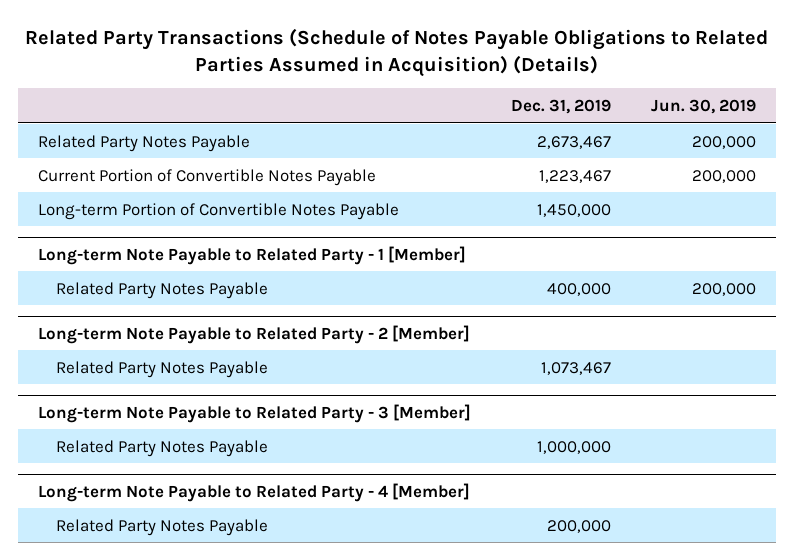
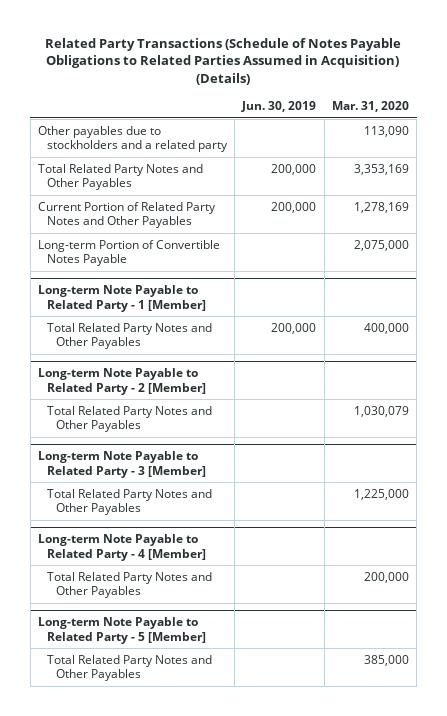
[510,98,611,114] Dec. 31, 2019 -> none
none -> [331,101,409,113] Mar. 31, 2020
none -> [37,125,228,153] Other payables due to stockholders and a related party
[37,134,250,152] Related Party Notes Payable -> [37,163,203,191] Total Related Party Notes and Other Payables
[37,168,376,186] Current Portion of Convertible Notes Payable -> [37,201,216,229] Current Portion of Related Party Notes and Other Payables
[56,281,269,299] Related Party Notes Payable -> [46,322,212,350] Total Related Party Notes and Other Payables
[56,360,269,378] Related Party Notes Payable -> [46,405,212,433] Total Related Party Notes and Other Payables
[56,439,269,457] Related Party Notes Payable -> [46,488,212,516] Total Related Party Notes and Other Payables
[56,518,269,536] Related Party Notes Payable -> [46,571,212,599] Total Related Party Notes and Other Payables
none -> [37,617,206,644] Long-term Note Payable to Related Party - 5 [Member]
none -> [46,654,212,682] Total Related Party Notes and Other Payables

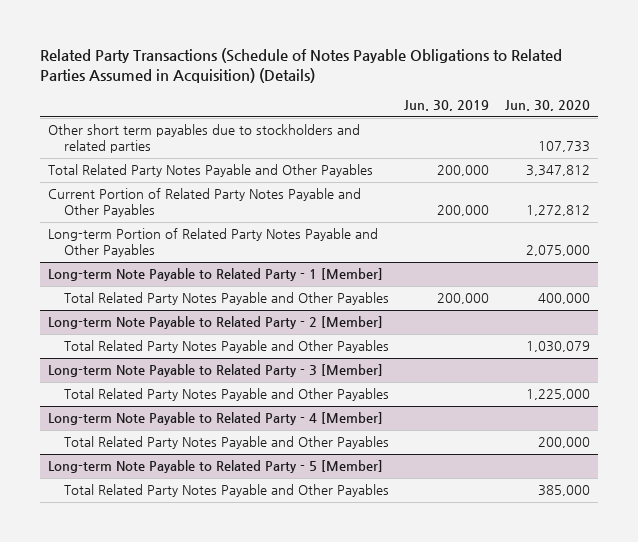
[331,101,409,113] Mar. 31, 2020 -> none
none -> [505,99,591,111] Jun. 30, 2020
[37,125,228,153] Other payables due to stockholders and a related party -> [47,124,360,154] Other short term payables due to stockholders and related parties
[37,163,203,191] Total Related Party Notes and Other Payables -> [47,164,373,178] Total Related Party Notes Payable and Other Payables
[37,201,216,229] Current Portion of Related Party Notes and Other Payables -> [47,188,361,218] Current Portion of Related Party Notes Payable and Other Payables
[37,239,220,267] Long-term Portion of Convertible Notes Payable -> [47,228,378,258] Long-term Portion of Related Party Notes Payable and Other Payables
[46,322,212,350] Total Related Party Notes and Other Payables -> [63,292,389,306] Total Related Party Notes Payable and Other Payables
[46,405,212,433] Total Related Party Notes and Other Payables -> [63,340,389,354] Total Related Party Notes Payable and Other Payables
[46,488,212,516] Total Related Party Notes and Other Payables -> [63,388,389,402] Total Related Party Notes Payable and Other Payables
[46,571,212,599] Total Related Party Notes and Other Payables -> [63,436,389,450] Total Related Party Notes Payable and Other Payables
[46,654,212,682] Total Related Party Notes and Other Payables -> [63,484,389,498] Total Related Party Notes Payable and Other Payables

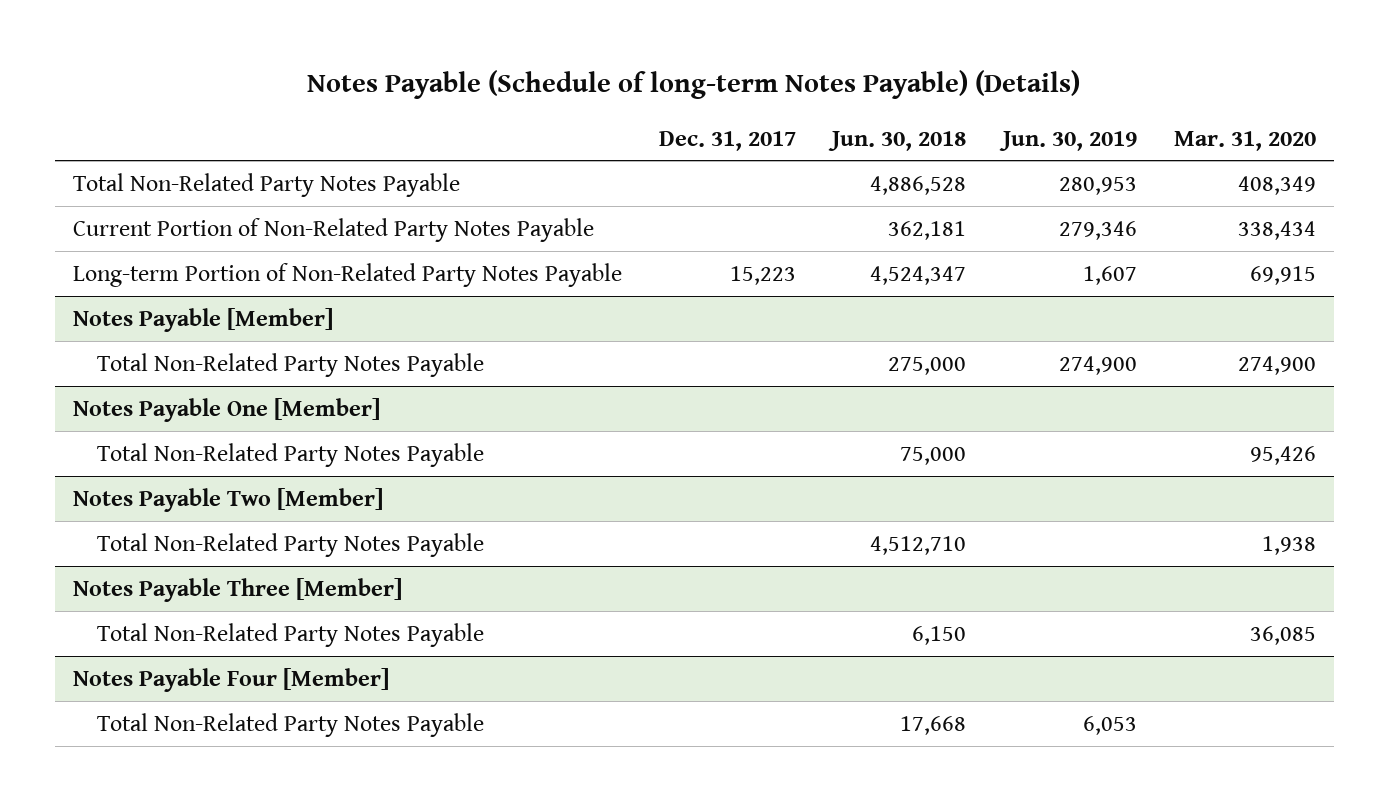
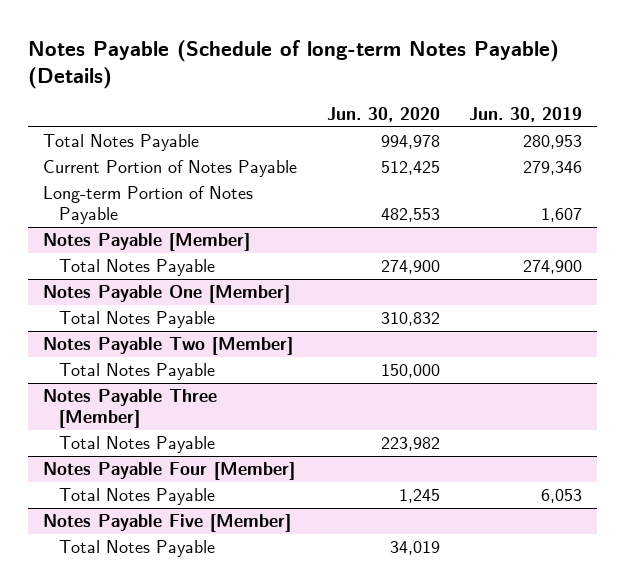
[658,130,796,151] Dec. 31, 2017 -> none
[828,130,967,151] Jun. 30, 2018 -> none
[1173,130,1316,151] Mar. 31, 2020 -> none
none -> [326,106,440,122] Jun. 30, 2020
[72,172,460,197] Total Non-Related Party Notes Payable -> [43,134,200,152] Total Notes Payable
[72,217,594,242] Current Portion of Non-Related Party Notes Payable -> [43,160,298,178] Current Portion of Notes Payable
[72,262,622,287] Long-term Portion of Non-Related Party Notes Payable -> [43,186,254,225] Long-term Portion of Notes Payable
[96,352,484,377] Total Non-Related Party Notes Payable -> [59,259,216,277] Total Notes Payable
[96,442,484,467] Total Non-Related Party Notes Payable -> [59,311,216,329] Total Notes Payable
[96,532,484,557] Total Non-Related Party Notes Payable -> [59,363,216,381] Total Notes Payable
[96,622,484,647] Total Non-Related Party Notes Payable -> [59,436,216,454] Total Notes Payable
[96,712,484,737] Total Non-Related Party Notes Payable -> [59,488,216,506] Total Notes Payable
none -> [43,514,292,533] Notes Payable Five [Member]
none -> [59,540,216,558] Total Notes Payable

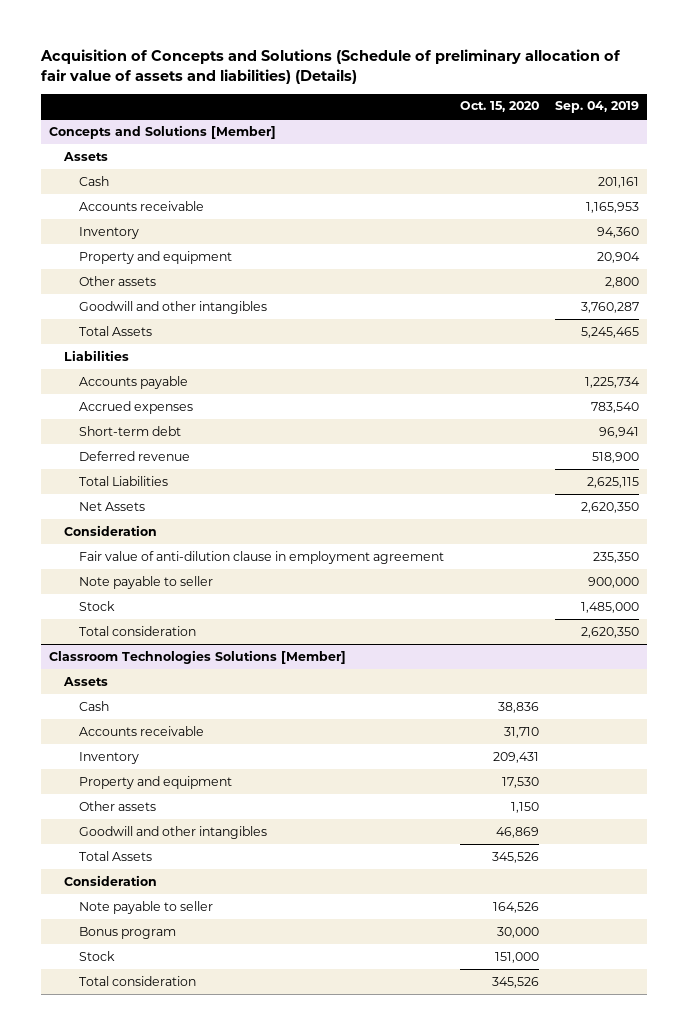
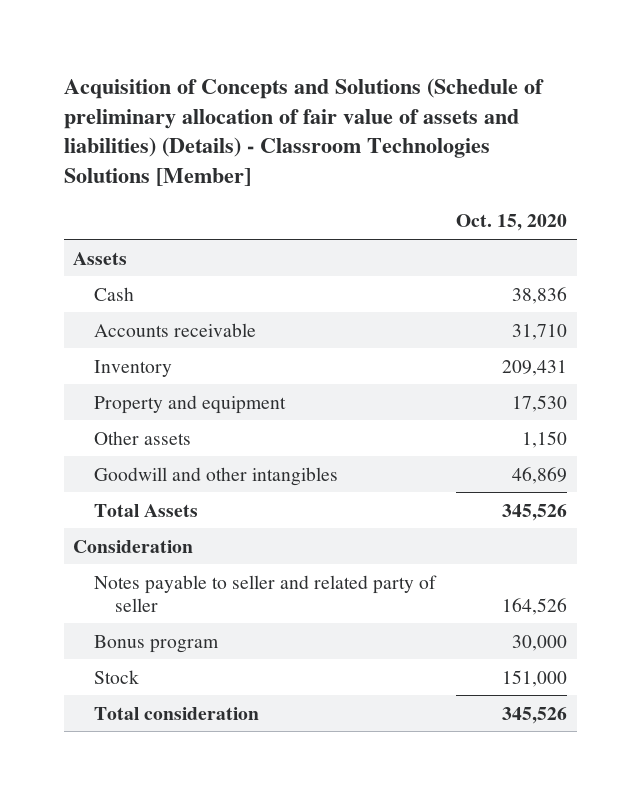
[40,49,622,84] Acquisition of Concepts and Solutions (Schedule of preliminary allocation of fair value of assets and liabilities) (Details) -> [63,77,544,187] Acquisition of Concepts and Solutions (Schedule of preliminary allocation of fair value of assets and liabilities) (Details) - Classroom Technologies Solutions [Member]
[554,101,639,114] Sep. 04, 2019 -> none
[49,124,277,139] Concepts and Solutions [Member] -> none
[63,151,109,161] Assets -> none
[78,175,109,186] Cash -> none
[78,200,204,211] Accounts receivable -> none
[78,226,139,239] Inventory -> none
[78,250,232,264] Property and equipment -> none
[78,275,156,286] Other assets -> none
[78,300,267,314] Goodwill and other intangibles -> none
[78,325,152,336] Total Assets -> none
[64,349,130,361] Liabilities -> none
[78,375,188,389] Accounts payable -> none
[78,400,193,414] Accrued expenses -> none
[78,425,181,436] Short-term debt -> none
[78,450,190,461] Deferred revenue -> none
[78,475,168,486] Total Liabilities -> none
[78,501,145,511] Net Assets -> none
[64,524,158,536] Consideration -> none
[78,550,444,564] Fair value of anti-dilution clause in employment agreement -> none
[78,575,213,589] Note payable to seller -> none
[78,600,115,611] Stock -> none
[78,625,196,636] Total consideration -> none
[49,649,347,664] Classroom Technologies Solutions [Member] -> none
[78,900,213,914] Note payable to seller -> [93,574,437,612] Notes payable to seller and related party of seller

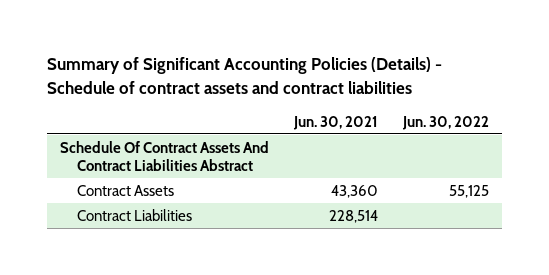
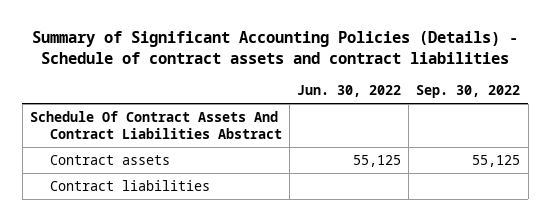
[292,115,378,130] Jun. 30, 2021 -> none
none -> [416,85,521,99] Sep. 30, 2022
[77,184,175,196] Contract Assets -> [49,154,170,165] Contract assets
[77,208,193,221] Contract Liabilities -> [49,179,210,191] Contract liabilities

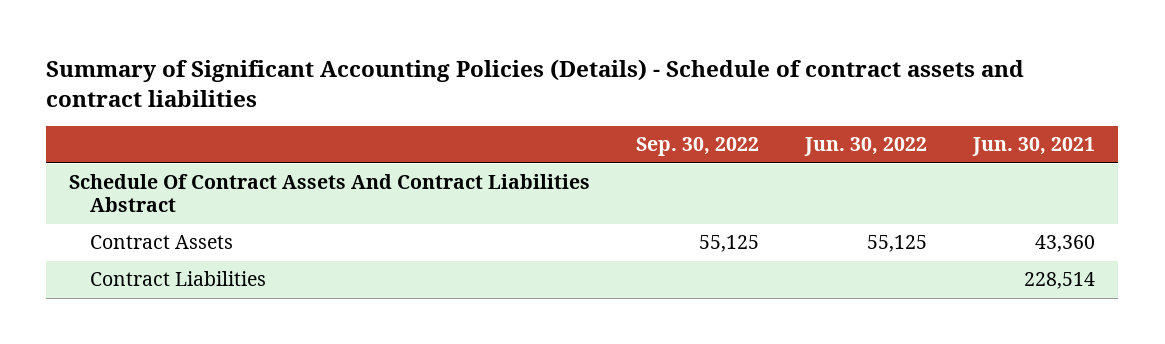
none -> [972,137,1096,157] Jun. 30, 2021
[49,154,170,165] Contract assets -> [90,235,234,250] Contract Assets
[49,179,210,191] Contract liabilities -> [90,271,267,287] Contract Liabilities

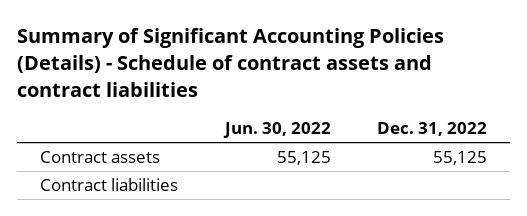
[636,137,760,157] Sep. 30, 2022 -> none
[972,137,1096,157] Jun. 30, 2021 -> none
none -> [377,122,488,137] Dec. 31, 2022
[69,174,591,213] Schedule Of Contract Assets And Contract Liabilities Abstract -> none
[90,235,234,250] Contract Assets -> [40,151,161,164] Contract assets
[90,271,267,287] Contract Liabilities -> [40,178,179,192] Contract liabilities

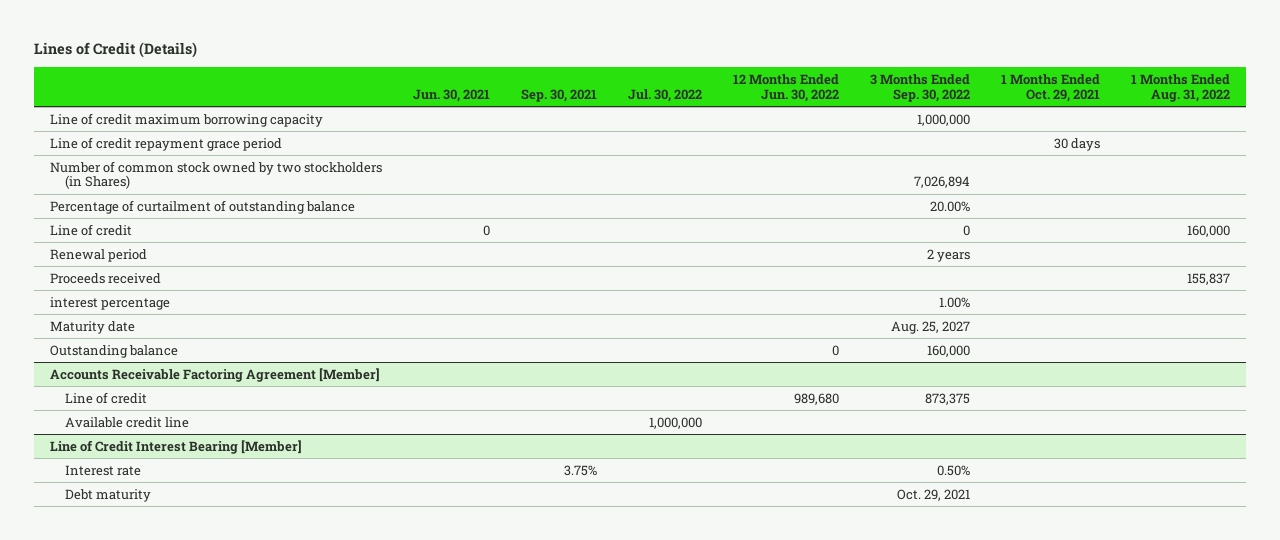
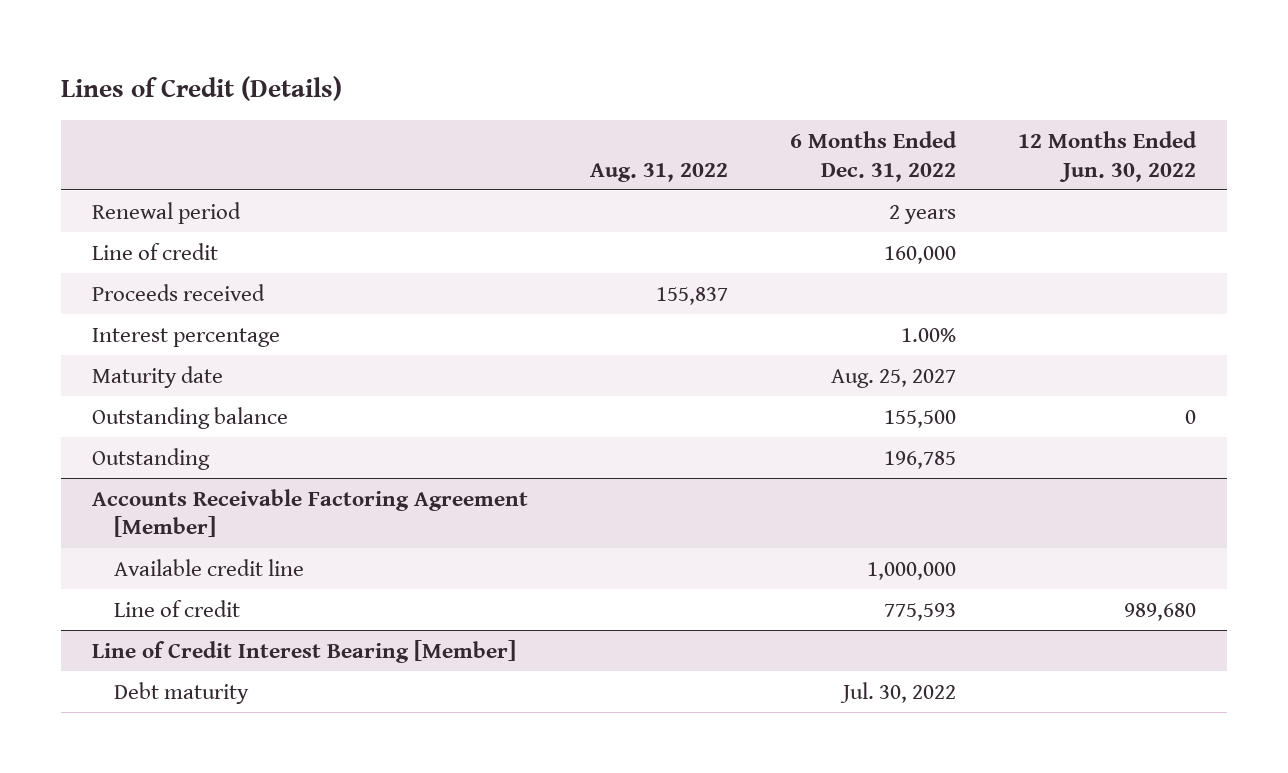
[412,88,490,102] Jun. 30, 2021 -> none
[520,88,597,102] Sep. 30, 2021 -> none
[627,88,702,102] Jul. 30, 2022 -> none
[870,73,971,102] 3 Months Ended Sep. 30, 2022 -> none
[1001,73,1101,102] 1 Months Ended Oct. 29, 2021 -> none
[1131,73,1231,102] 1 Months Ended Aug. 31, 2022 -> none
none -> [589,162,728,182] Aug. 31, 2022
none -> [789,131,957,182] 6 Months Ended Dec. 31, 2022
[49,112,323,127] Line of credit maximum borrowing capacity -> none
[49,136,282,151] Line of credit repayment grace period -> none
[49,160,382,190] Number of common stock owned by two stockholders (in Shares) -> none
[49,199,355,214] Percentage of curtailment of outstanding balance -> none
[49,223,132,236] Line of credit -> [92,242,219,260] Line of credit
[49,296,170,310] interest percentage -> [92,327,281,347] Interest percentage
none -> [92,447,211,470] Outstanding
[64,391,147,404] Line of credit -> [113,599,240,617] Line of credit
[64,464,141,476] Interest rate -> none

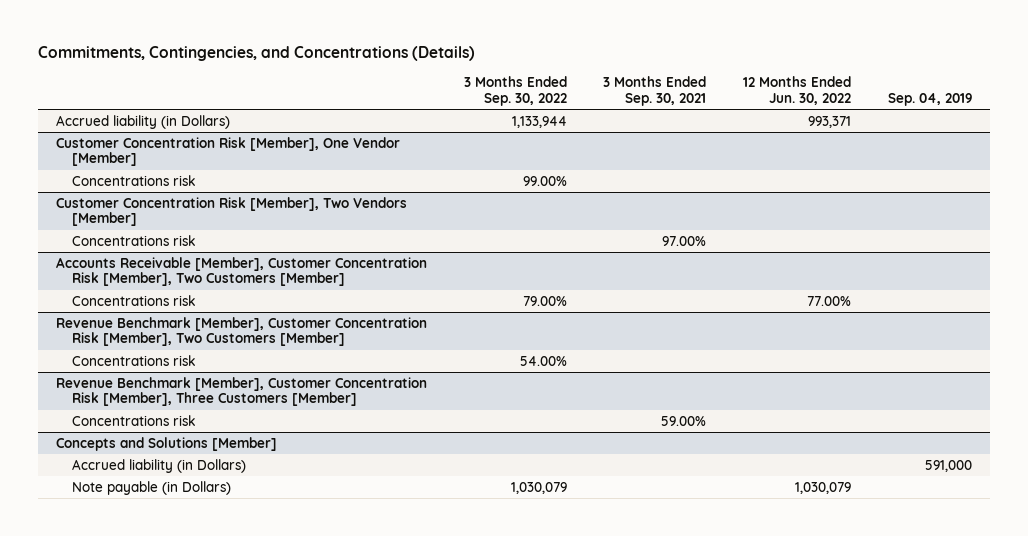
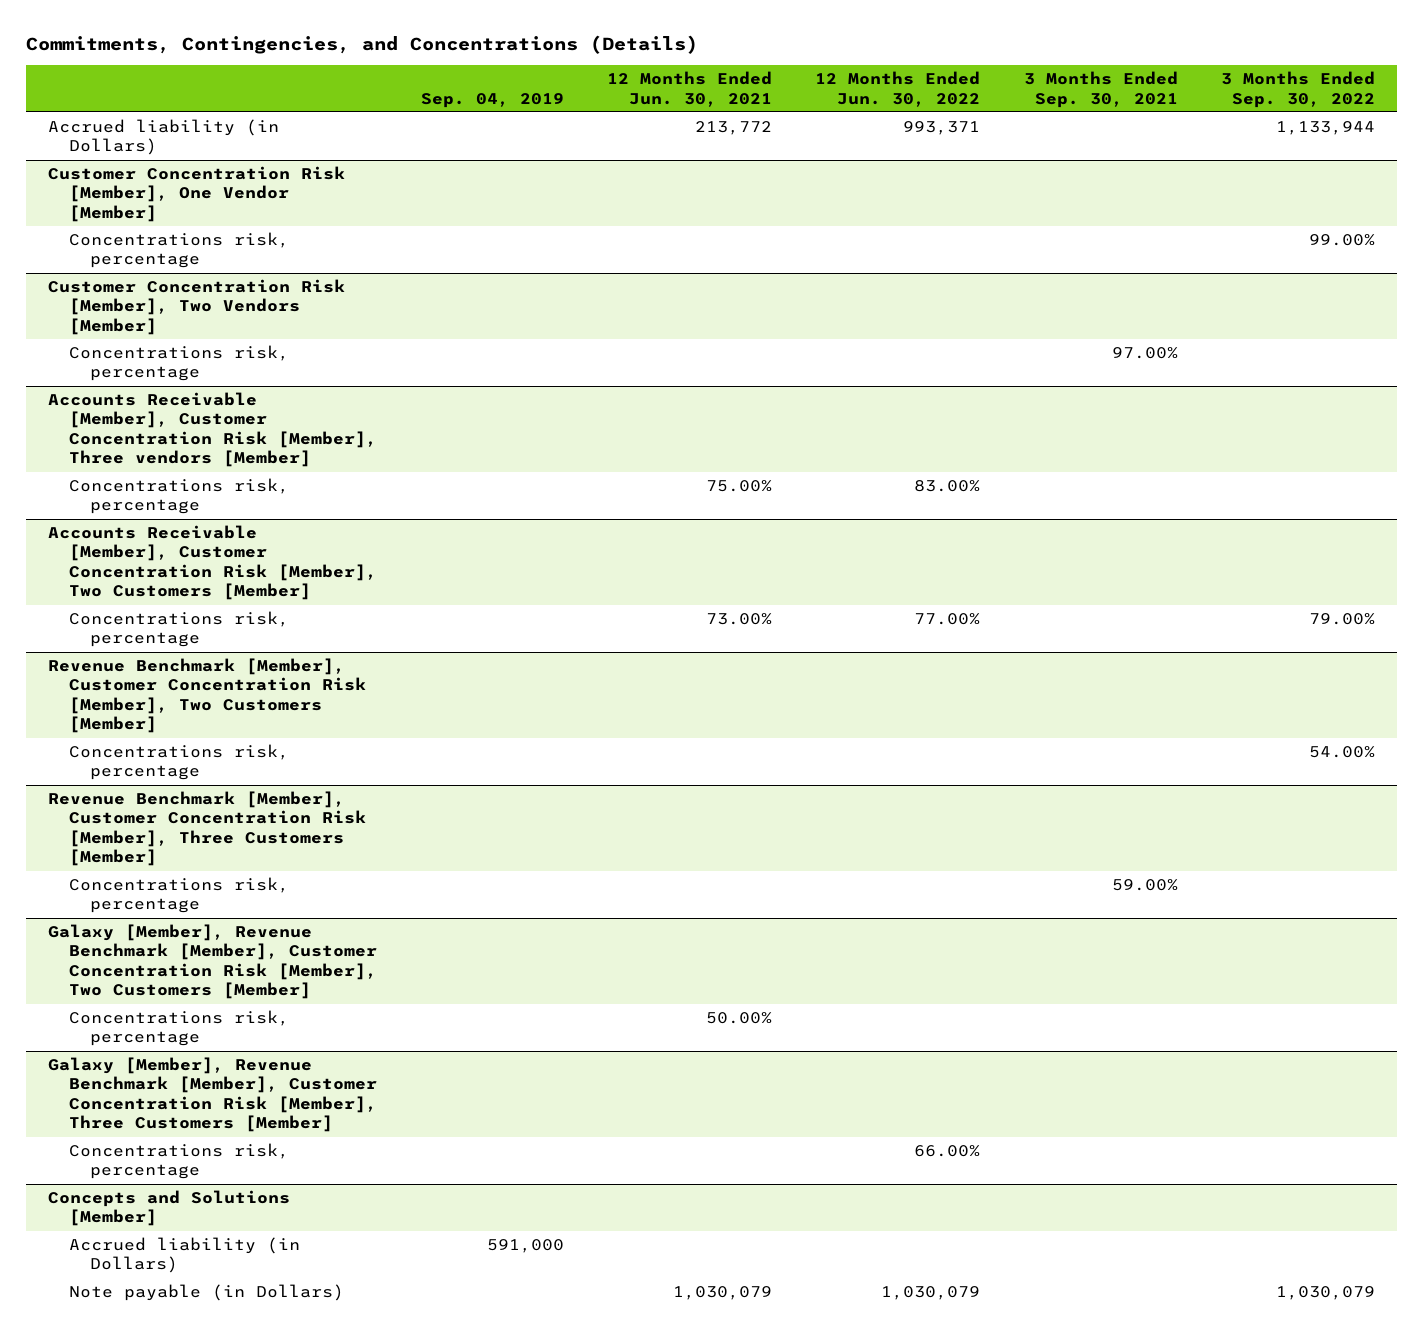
none -> [606,71,772,107] 12 Months Ended Jun. 30, 2021
[72,174,197,186] Concentrations risk -> [69,231,290,269] Concentrations risk, percentage
[72,234,197,246] Concentrations risk -> [69,344,290,382] Concentrations risk, percentage
none -> [47,391,378,468] Accounts Receivable [Member], Customer Concentration Risk [Member], Three vendors [Member]
none -> [69,477,290,515] Concentrations risk, percentage
[72,294,197,306] Concentrations risk -> [69,610,290,648] Concentrations risk, percentage
[72,354,197,366] Concentrations risk -> [69,743,290,781] Concentrations risk, percentage
[72,414,197,426] Concentrations risk -> [69,876,290,914] Concentrations risk, percentage
none -> [47,923,378,1000] Galaxy [Member], Revenue Benchmark [Member], Customer Concentration Risk [Member], Two Customers [Member]
none -> [69,1009,290,1047] Concentrations risk, percentage
none -> [47,1056,378,1133] Galaxy [Member], Revenue Benchmark [Member], Customer Concentration Risk [Member], Three Customers [Member]
none -> [69,1142,290,1180] Concentrations risk, percentage

